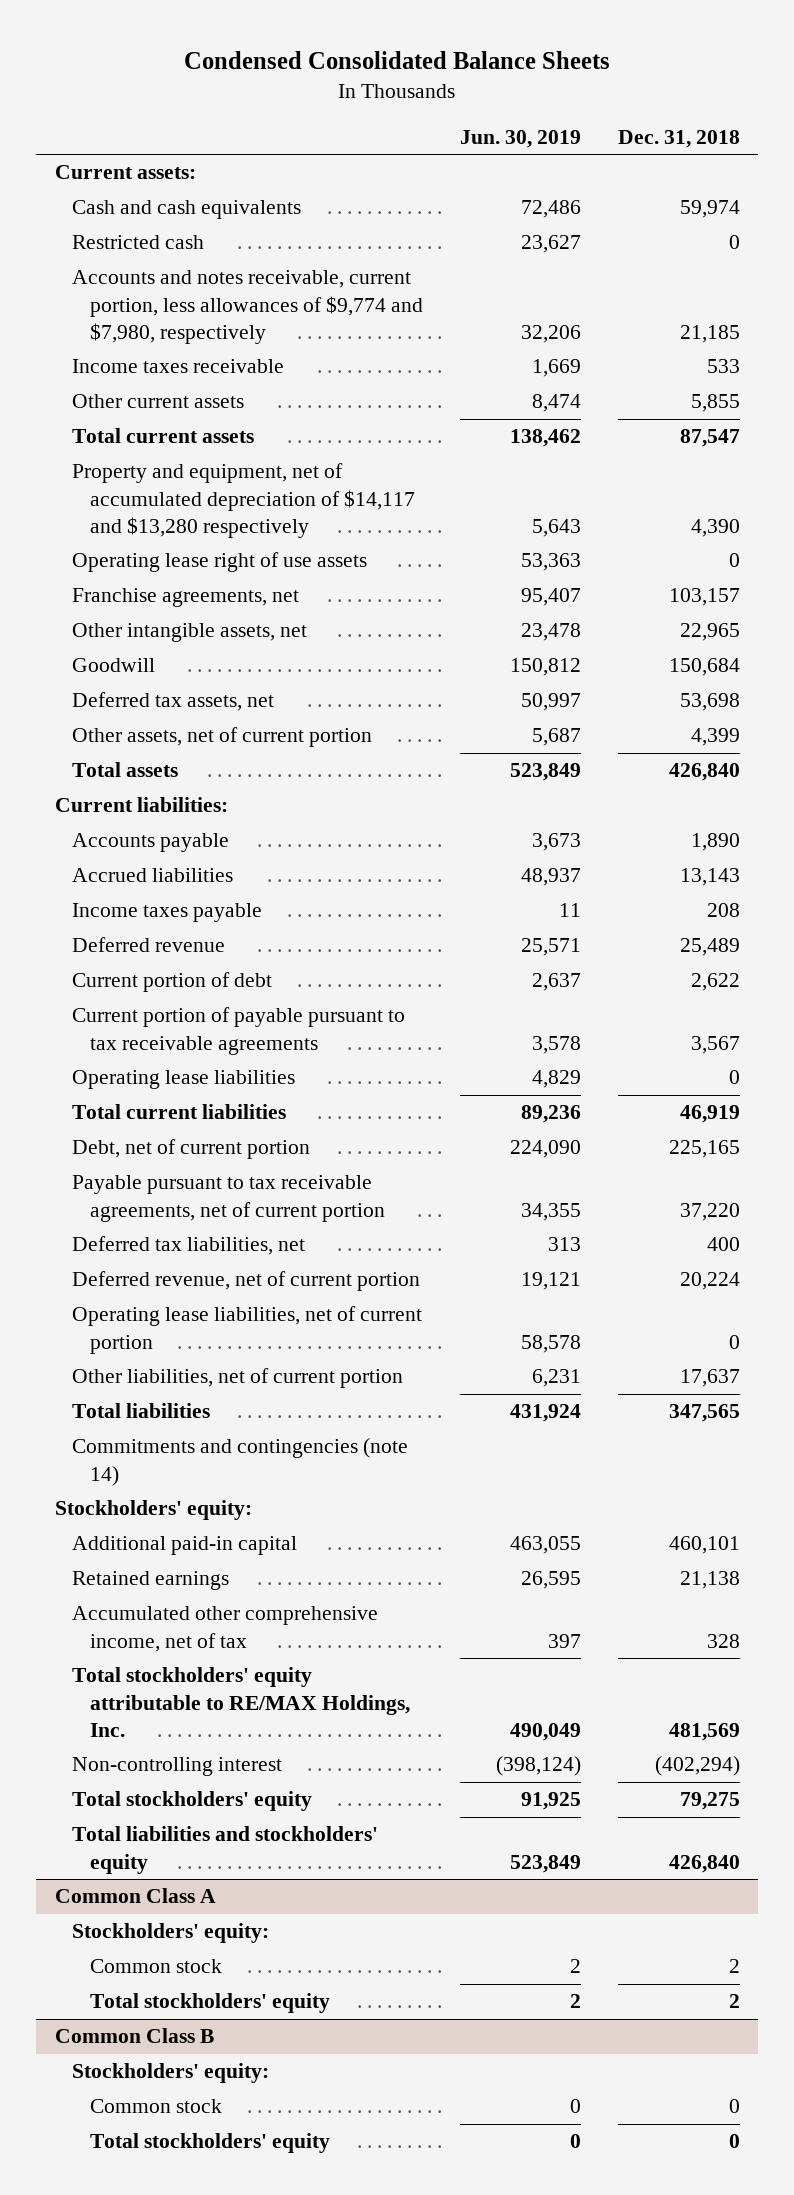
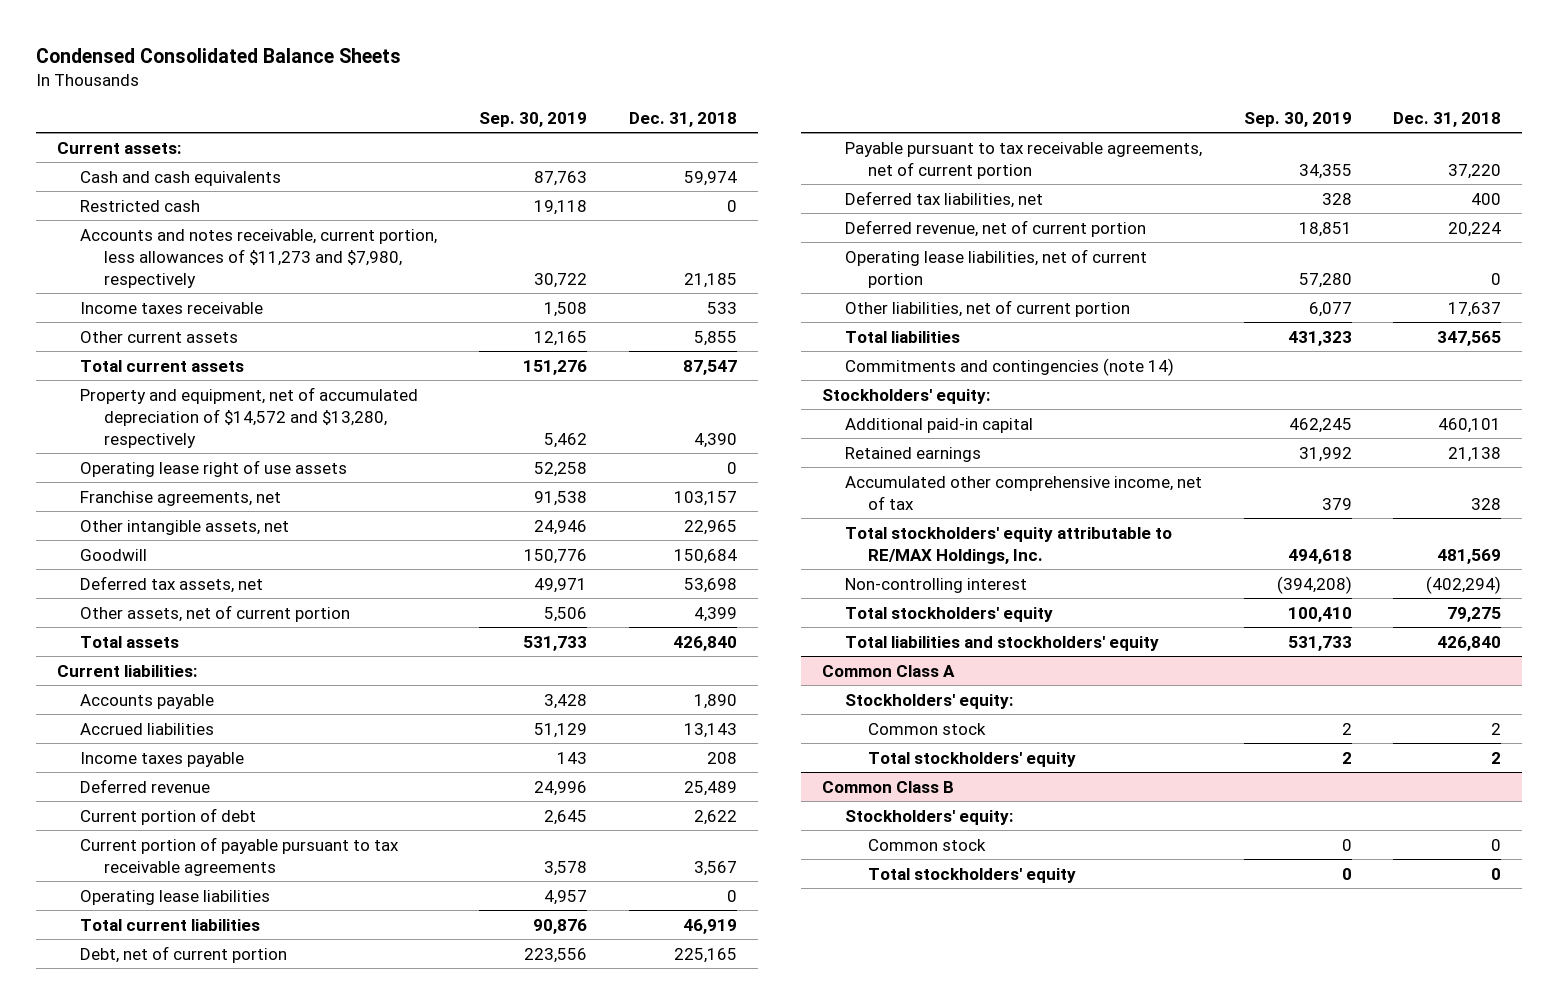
[459,129,581,148] Jun. 30, 2019 -> none
none -> [479,111,588,127] Sep. 30, 2019
[72,270,424,344] Accounts and notes receivable, current portion, less allowances of $9,774 and $7,980, respectively -> [80,228,438,288] Accounts and notes receivable, current portion, less allowances of $11,273 and $7,980, respectively
[72,463,416,538] Property and equipment, net of accumulated depreciation of $14,117 and $13,280 respectively -> [80,386,419,448] Property and equipment, net of accumulated depreciation of $14,572 and $13,280, respectively

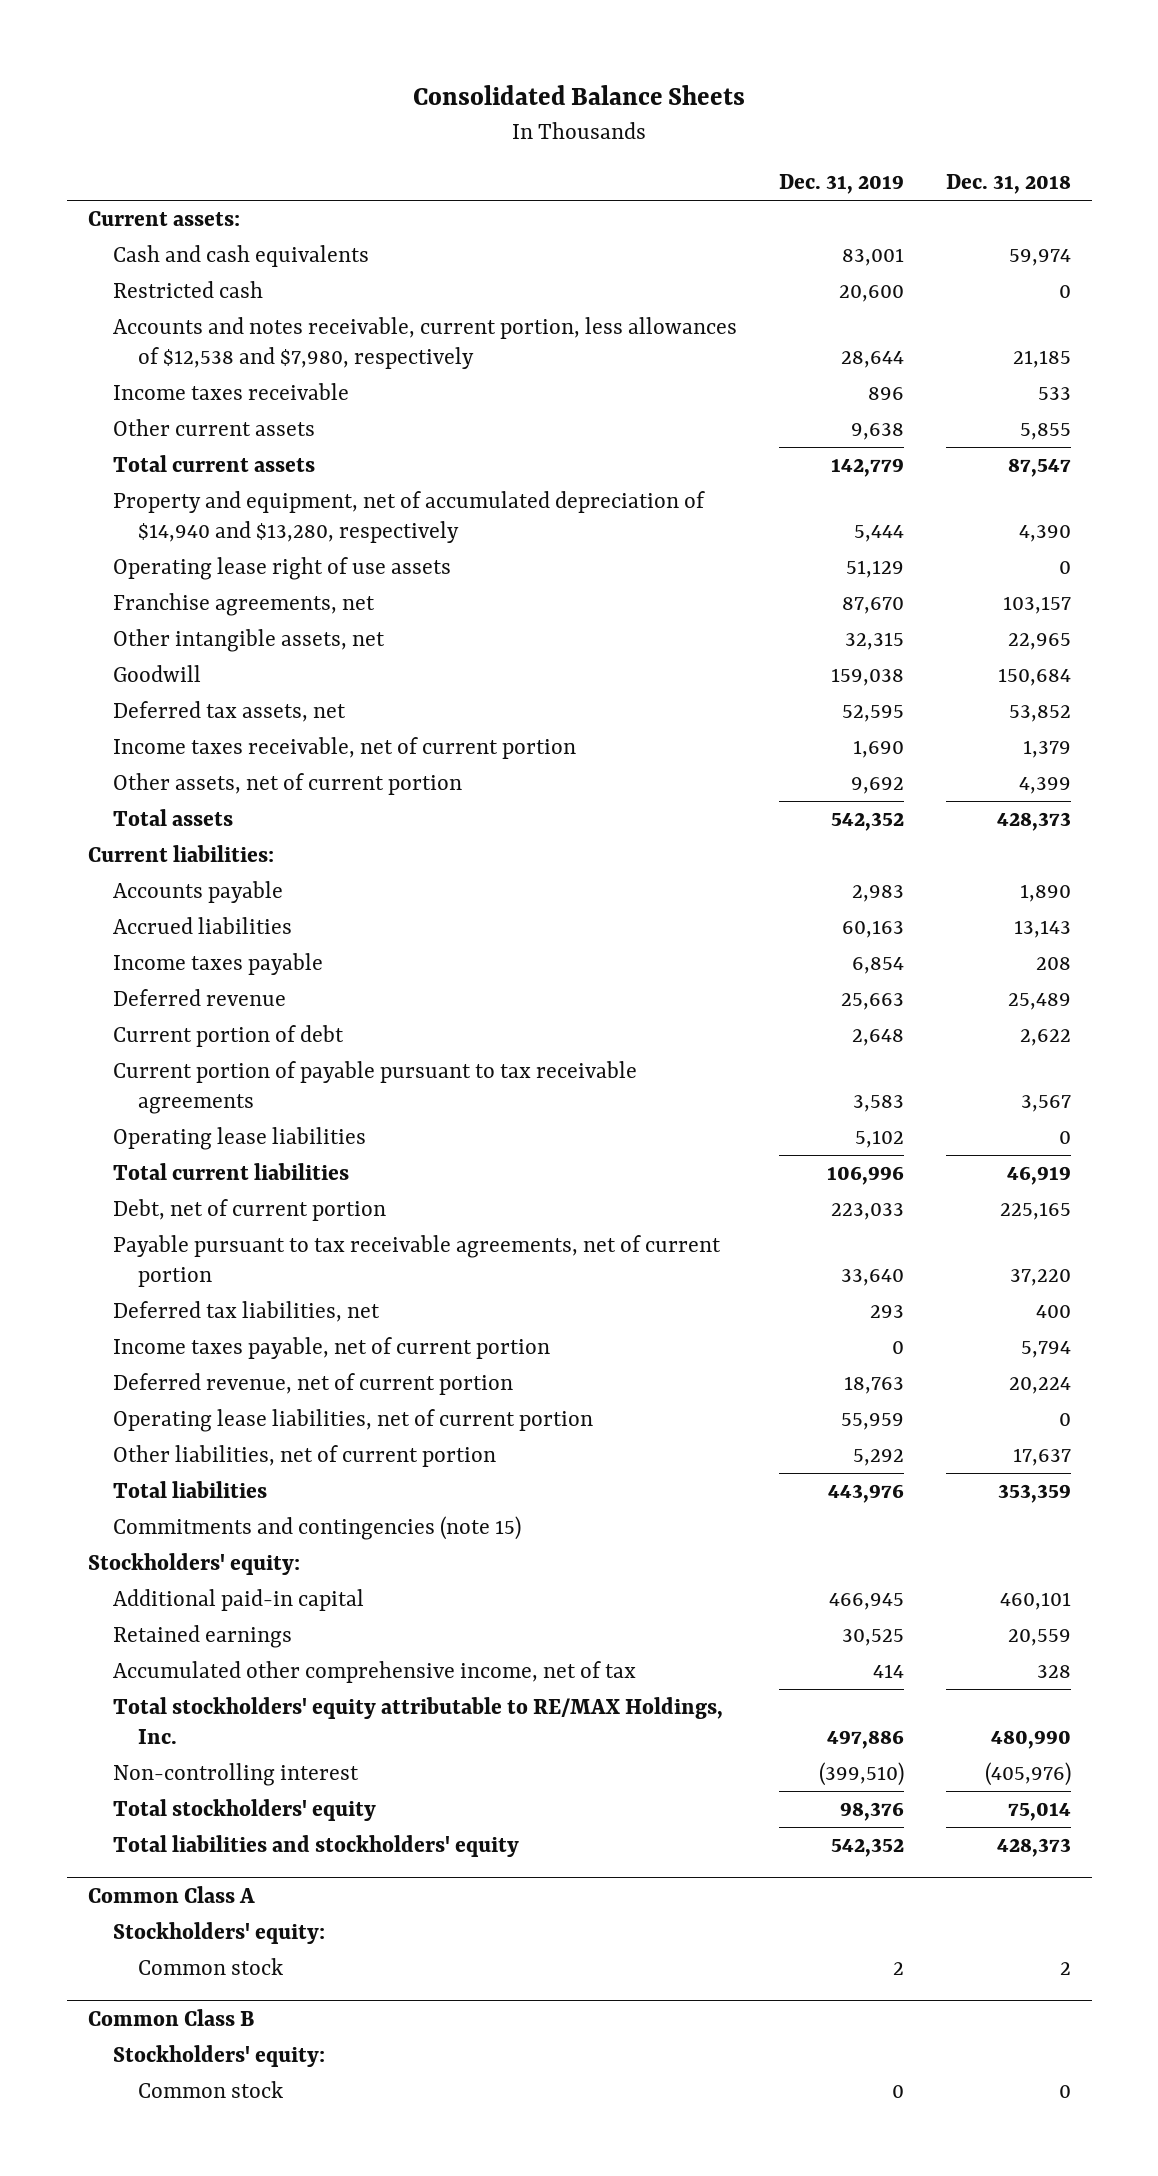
[36,47,402,63] Condensed Consolidated Balance Sheets -> [413,85,746,106] Consolidated Balance Sheets
[479,111,588,127] Sep. 30, 2019 -> none
none -> [778,174,904,195] Dec. 31, 2019
[80,228,438,288] Accounts and notes receivable, current portion, less allowances of $11,273 and $7,980, respectively -> [112,317,737,369] Accounts and notes receivable, current portion, less allowances of $12,538 and $7,980, respectively
[80,386,419,448] Property and equipment, net of accumulated depreciation of $14,572 and $13,280, respectively -> [112,491,705,543] Property and equipment, net of accumulated depreciation of $14,940 and $13,280, respectively
[684,577,738,593] 53,698 -> [1008,705,1071,723] 53,852
none -> [112,737,576,760] Income taxes receivable, net of current portion
[673,635,738,651] 426,840 -> [996,812,1071,832] 428,373
none -> [112,1337,550,1360] Income taxes payable, net of current portion
[1437,330,1502,346] 347,565 -> [997,1484,1071,1504] 353,359
[844,357,1174,376] Commitments and contingencies (note 14) -> [112,1516,521,1541] Commitments and contingencies (note 15)
[1448,446,1502,462] 21,138 -> [1007,1629,1071,1647] 20,559
[1437,548,1502,564] 481,569 -> [990,1729,1071,1749] 480,990
[1426,575,1502,594] (402,294) -> [984,1762,1071,1787] (405,976)
[1447,606,1502,622] 79,275 -> [1007,1802,1071,1822] 75,014
[1437,635,1502,651] 426,840 -> [996,1838,1071,1858] 428,373
[868,751,1077,767] Total stockholders' equity -> none
[868,867,1077,883] Total stockholders' equity -> none

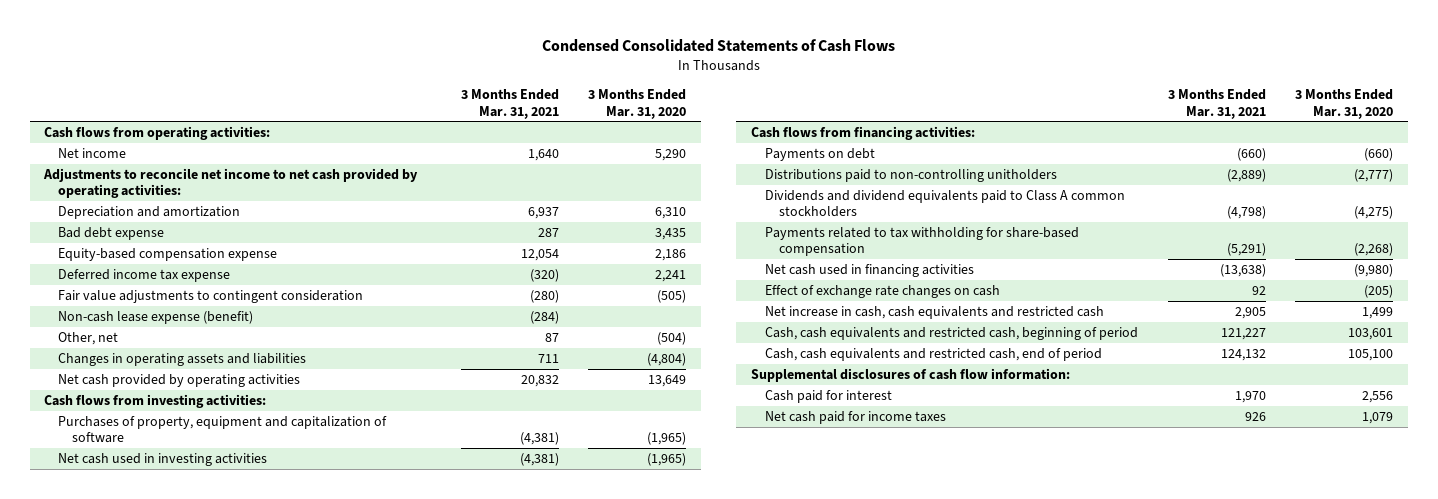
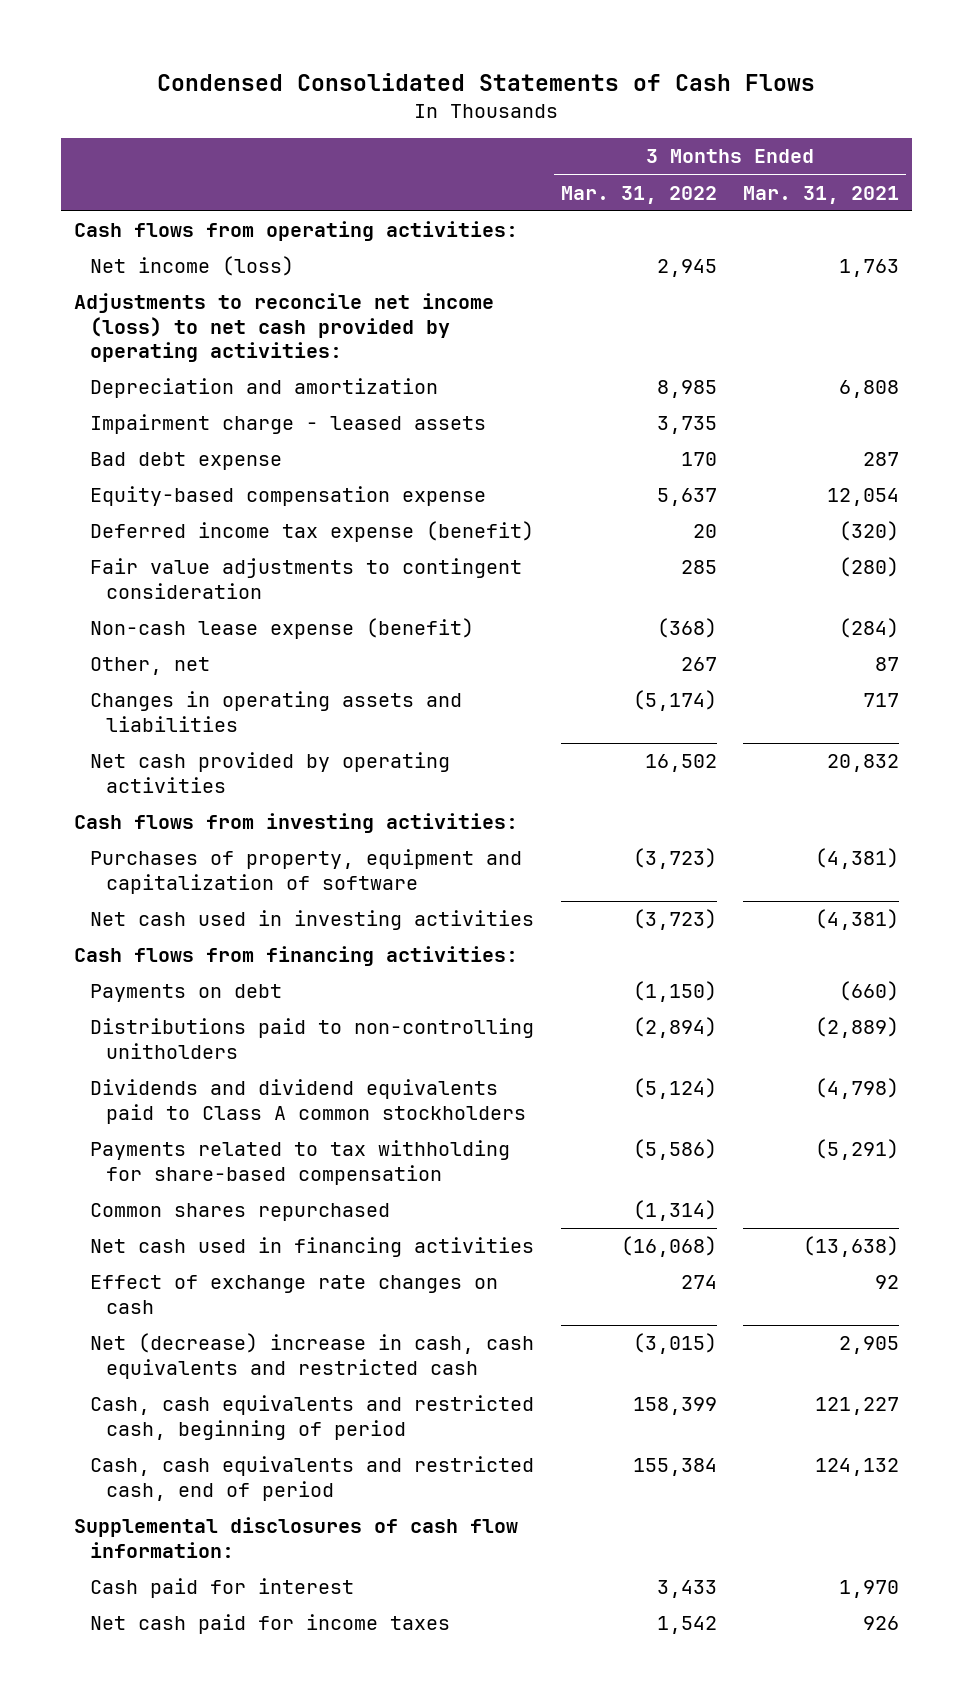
[588,89,687,119] 3 Months Ended Mar. 31, 2020 -> none
none -> [560,185,717,204] Mar. 31, 2022
[58,147,127,158] Net income -> [90,256,295,277] Net income (loss)
[527,148,559,161] 1,640 -> [838,259,899,278] 1,763
[43,167,419,199] Adjustments to reconcile net income to net cash provided by operating activities: -> [73,293,494,362] Adjustments to reconcile net income (loss) to net cash provided by operating activities:
[527,206,559,219] 6,937 -> [838,380,899,399] 6,808
none -> [90,414,487,435] Impairment charge - leased assets
[58,268,231,282] Deferred income tax expense -> [90,521,535,543] Deferred income tax expense (benefit)
[537,353,559,363] 711 -> [862,693,899,708] 717
none -> [90,1203,391,1222] Common shares repurchased
[764,305,1104,319] Net increase in cash, cash equivalents and restricted cash -> [90,1333,535,1379] Net (decrease) increase in cash, cash equivalents and restricted cash

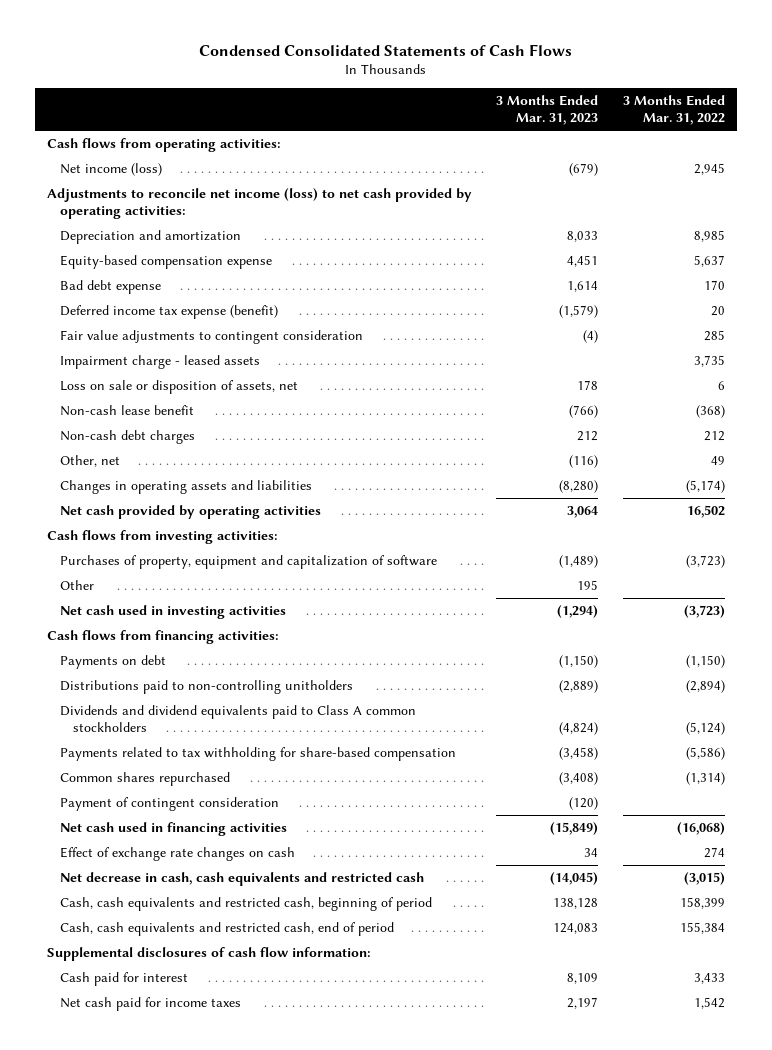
[742,185,899,204] Mar. 31, 2021 -> none
none -> [496,95,599,125] 3 Months Ended Mar. 31, 2023
[90,452,283,471] Bad debt expense -> [59,280,161,295] Bad debt expense
[90,414,487,435] Impairment charge - leased assets -> [59,355,260,370] Impairment charge - leased assets
none -> [59,380,298,395] Loss on sale or disposition of assets, net
[90,618,475,640] Non-cash lease expense (benefit) -> [59,405,194,417] Non-cash lease benefit
none -> [59,430,195,445] Non-cash debt charges
[680,657,717,672] 267 -> [710,456,725,466] 49
none -> [59,580,94,591] Other
none -> [59,797,279,812] Payment of contingent consideration
[90,1333,535,1379] Net (decrease) increase in cash, cash equivalents and restricted cash -> [59,872,424,887] Net decrease in cash, cash equivalents and restricted cash

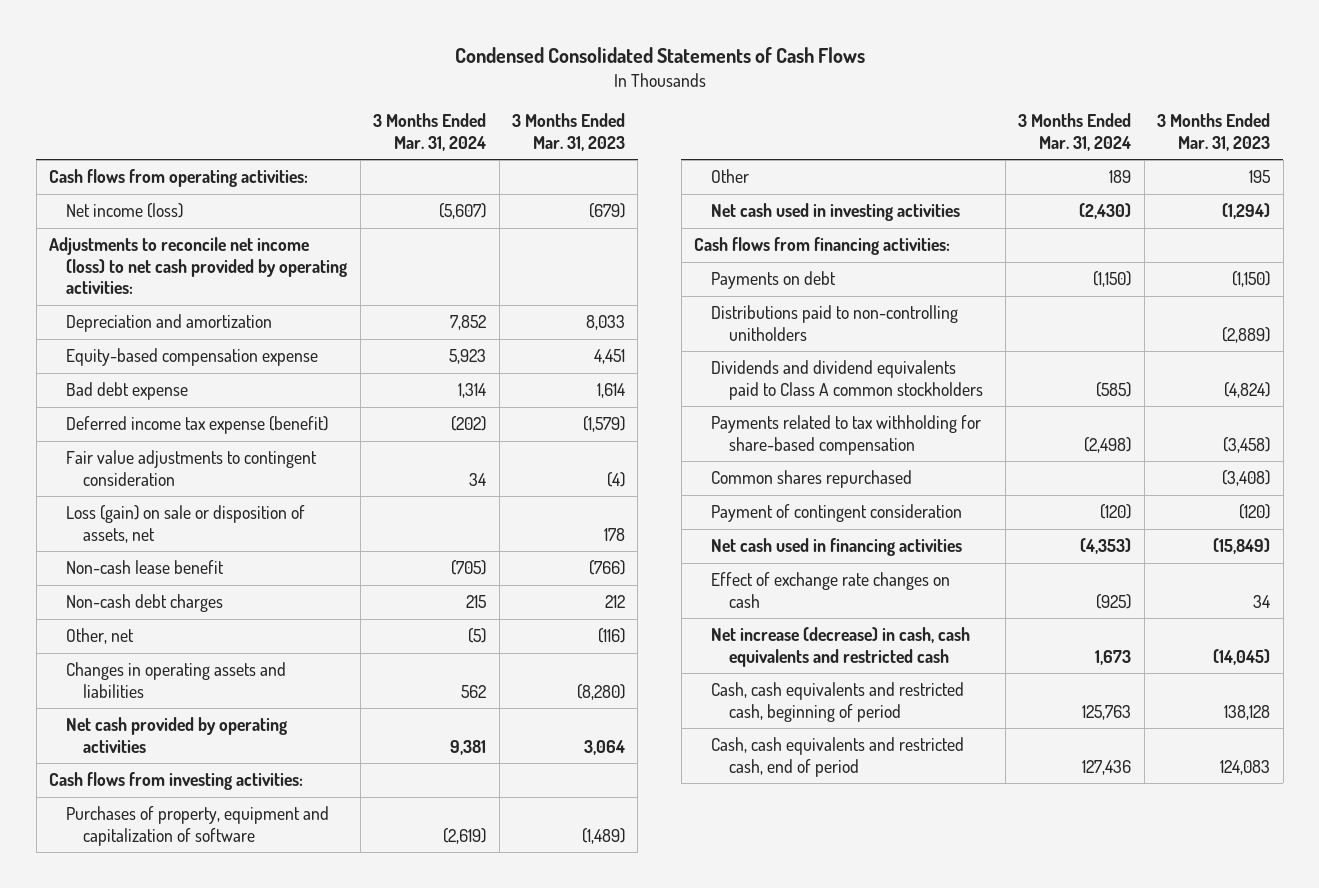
[622,95,725,125] 3 Months Ended Mar. 31, 2022 -> none
none -> [373,113,487,151] 3 Months Ended Mar. 31, 2024
[59,355,260,370] Impairment charge - leased assets -> none
[59,380,298,395] Loss on sale or disposition of assets, net -> [66,505,306,543] Loss (gain) on sale or disposition of assets, net
[59,872,424,887] Net decrease in cash, cash equivalents and restricted cash -> [711,627,971,667] Net increase (decrease) in cash, cash equivalents and restricted cash
[46,947,371,962] Supplemental disclosures of cash flow information: -> none
[59,972,188,987] Cash paid for interest -> none
[59,997,241,1012] Net cash paid for income taxes -> none

